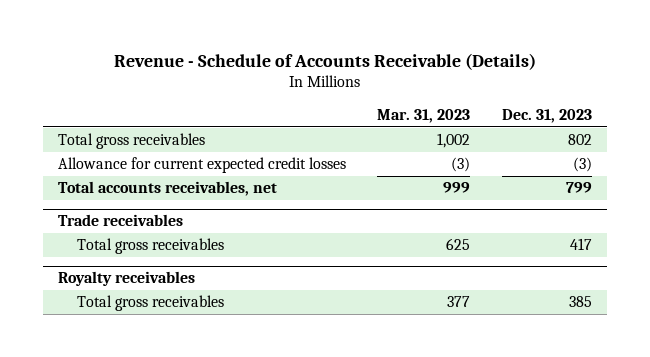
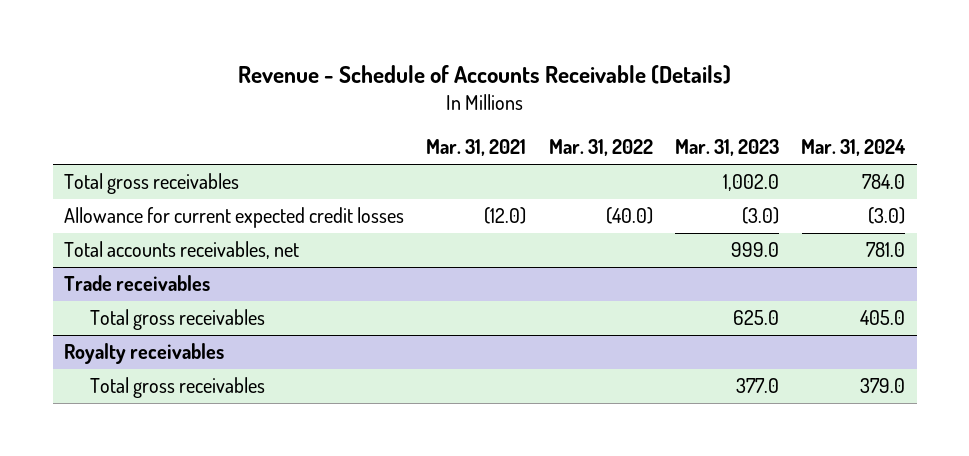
[501,109,592,124] Dec. 31, 2023 -> none
none -> [426,139,527,157] Mar. 31, 2021
none -> [548,139,653,157] Mar. 31, 2022
none -> [801,139,907,157] Mar. 31, 2024
[437,133,471,149] 1,002 -> [723,174,780,192] 1,002.0
[451,157,471,173] (3) -> [742,207,780,225] (3.0)
[443,182,471,194] 999 -> [731,242,780,258] 999.0
[446,238,471,251] 625 -> [733,310,780,326] 625.0
[447,296,471,308] 377 -> [736,378,780,394] 377.0

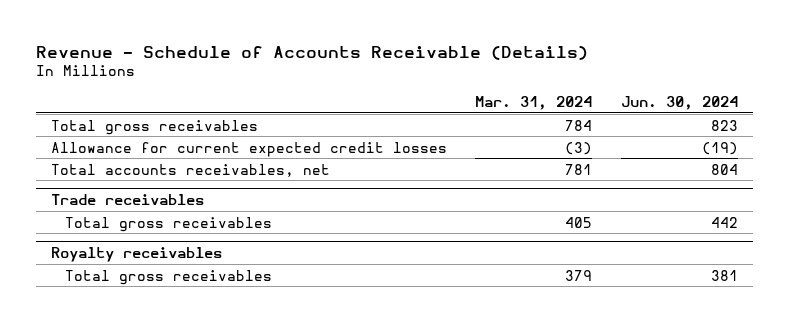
[426,139,527,157] Mar. 31, 2021 -> none
[548,139,653,157] Mar. 31, 2022 -> none
[675,139,780,157] Mar. 31, 2023 -> none
none -> [621,95,739,110] Jun. 30, 2024
[862,174,906,190] 784.0 -> [565,119,593,131] 784
[868,207,906,225] (3.0) -> [565,141,593,155] (3)
[866,242,906,258] 781.0 -> [565,163,593,175] 781
[860,310,906,326] 405.0 -> [565,216,593,228] 405
[860,378,906,394] 379.0 -> [565,269,593,281] 379

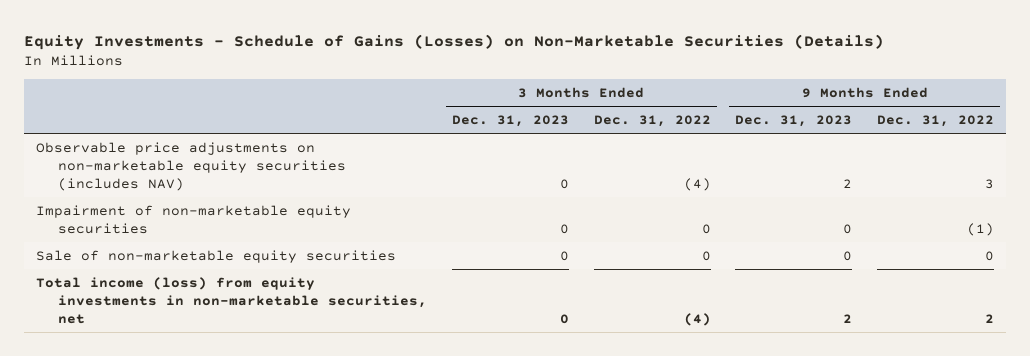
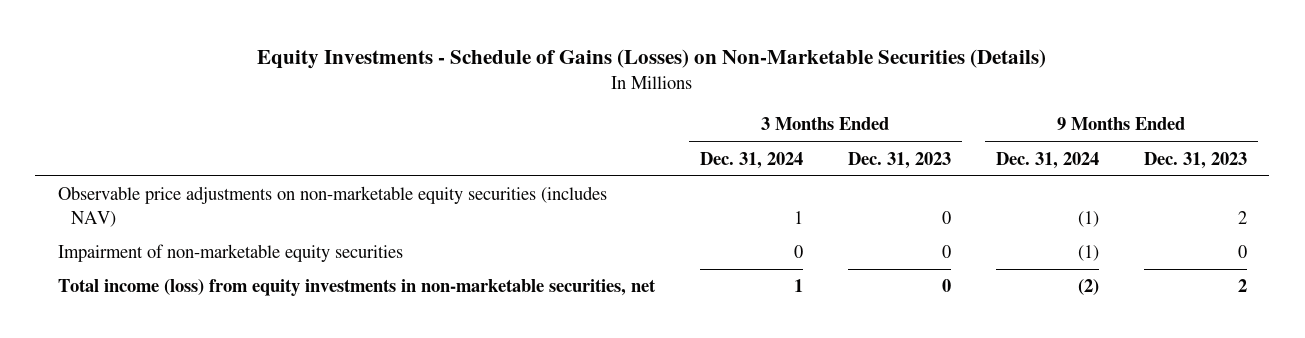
[593,114,711,127] Dec. 31, 2022 -> none
[877,114,995,127] Dec. 31, 2022 -> none
none -> [699,151,803,169] Dec. 31, 2024
none -> [995,151,1099,169] Dec. 31, 2024
[35,249,396,263] Sale of non-marketable equity securities -> none

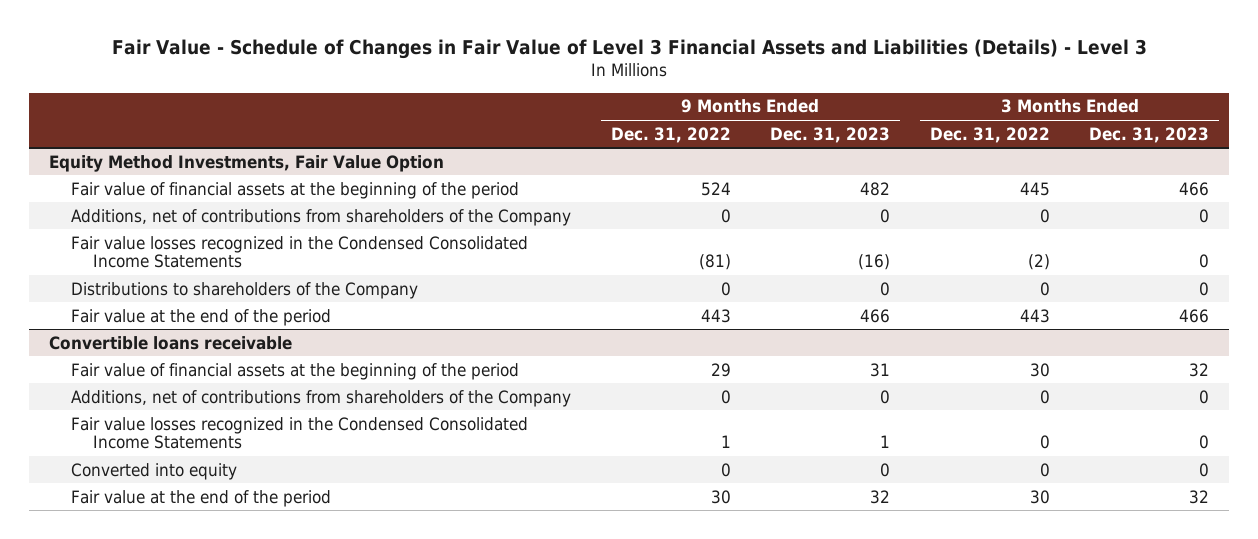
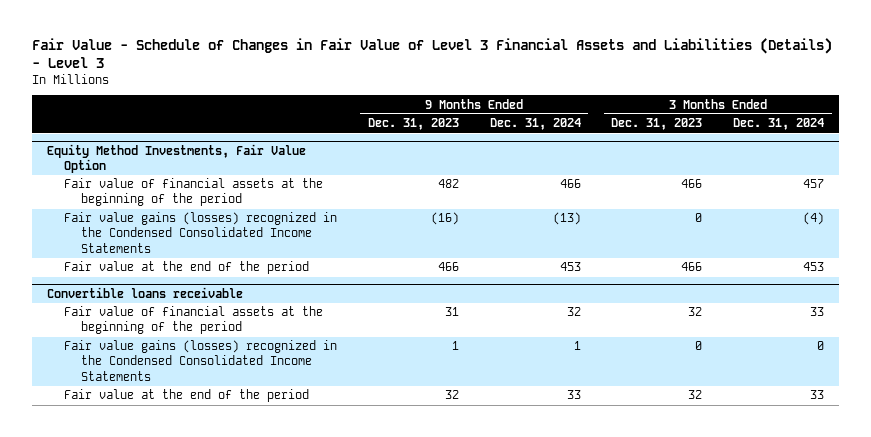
[610,126,731,143] Dec. 31, 2022 -> none
[929,126,1050,143] Dec. 31, 2022 -> none
none -> [489,118,581,131] Dec. 31, 2024
none -> [733,118,825,131] Dec. 31, 2024
[71,208,572,226] Additions, net of contributions from shareholders of the Company -> none
[71,281,419,299] Distributions to shareholders of the Company -> none
[71,235,529,269] Fair value losses recognized in the Condensed Consolidated Income Statements -> [63,212,337,253] Fair value gains (losses) recognized in the Condensed Consolidated Income Statements
[71,389,572,407] Additions, net of contributions from shareholders of the Company -> none
[71,462,238,480] Converted into equity -> none
[71,416,529,450] Fair value losses recognized in the Condensed Consolidated Income Statements -> [63,340,337,381] Fair value gains (losses) recognized in the Condensed Consolidated Income Statements

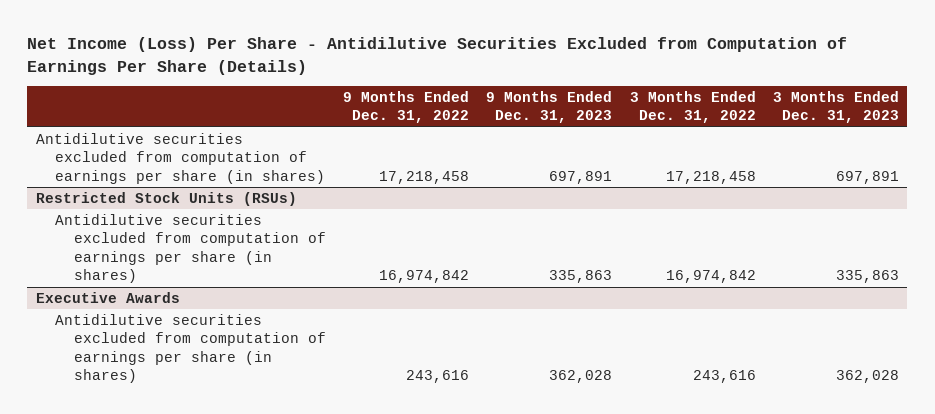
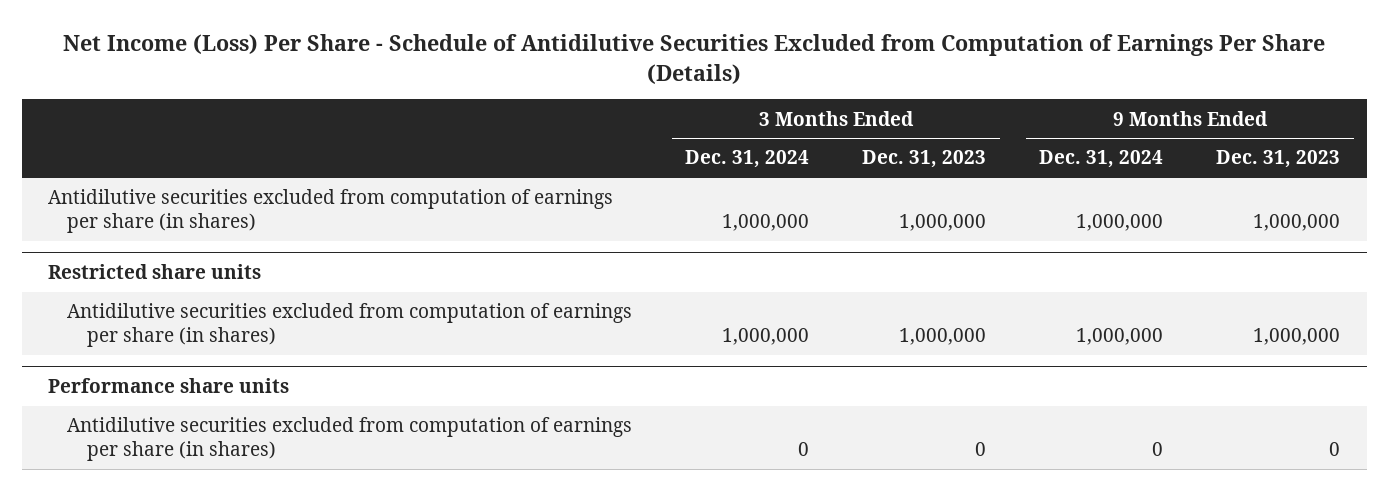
[27,37,848,75] Net Income (Loss) Per Share - Antidilutive Securities Excluded from Computation of Earnings Per Share (Details) -> [63,34,1326,84] Net Income (Loss) Per Share - Schedule of Antidilutive Securities Excluded from Computation of Earnings Per Share (Details)
[343,90,470,124] 9 Months Ended Dec. 31, 2022 -> none
[629,90,756,124] 3 Months Ended Dec. 31, 2022 -> none
none -> [685,150,810,169] Dec. 31, 2024
none -> [1039,150,1164,169] Dec. 31, 2024
[35,291,180,303] Executive Awards -> none
[549,170,613,184] 697,891 -> [1253,214,1341,232] 1,000,000
[835,170,899,184] 697,891 -> [899,214,987,232] 1,000,000
[35,191,297,206] Restricted Stock Units (RSUs) -> [48,264,262,280] Restricted share units
[549,270,613,284] 335,863 -> [1253,328,1341,346] 1,000,000
[835,270,899,284] 335,863 -> [899,328,987,346] 1,000,000
none -> [48,378,290,394] Performance share units
[549,370,613,384] 362,028 -> [1329,442,1341,457] 0
[835,370,899,384] 362,028 -> [975,442,987,457] 0

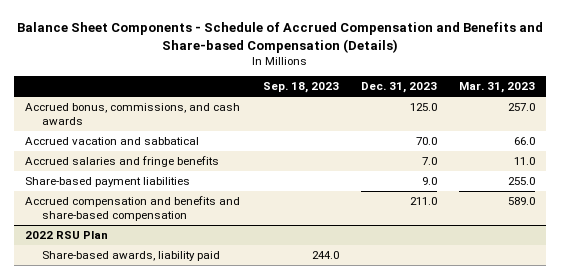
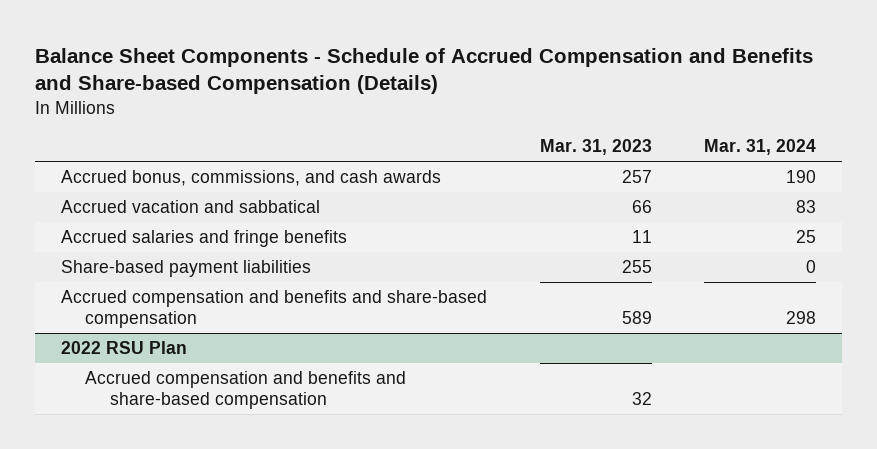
[262,82,339,94] Sep. 18, 2023 -> none
[360,82,437,94] Dec. 31, 2023 -> none
none -> [703,139,816,156] Mar. 31, 2024
[508,103,536,112] 257.0 -> [621,169,652,183] 257
[514,137,536,146] 66.0 -> [631,199,652,213] 66
[514,157,536,166] 11.0 -> [631,229,652,243] 11
[508,177,536,186] 255.0 -> [621,259,652,273] 255
[508,197,536,206] 589.0 -> [621,311,652,325] 589
[41,251,220,262] Share-based awards, liability paid -> none
none -> [85,370,407,410] Accrued compensation and benefits and share-based compensation

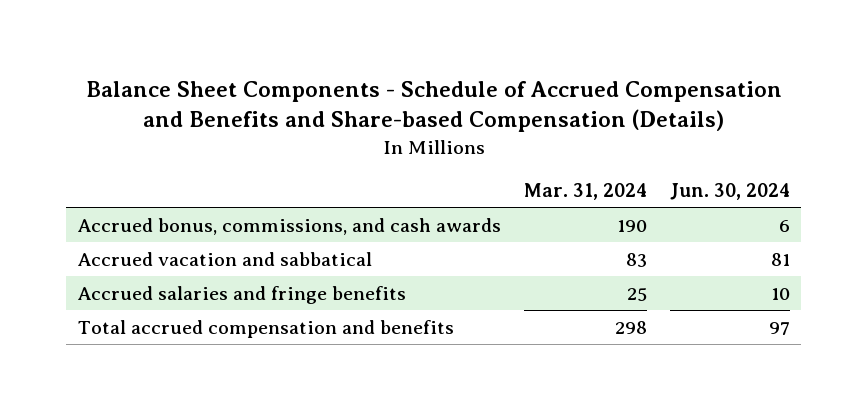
[539,139,652,156] Mar. 31, 2023 -> none
none -> [669,183,790,201] Jun. 30, 2024
[61,259,312,277] Share-based payment liabilities -> none
[61,340,188,354] 2022 RSU Plan -> none
[85,370,407,410] Accrued compensation and benefits and share-based compensation -> none
[61,289,488,329] Accrued compensation and benefits and share-based compensation -> [77,319,454,338] Total accrued compensation and benefits

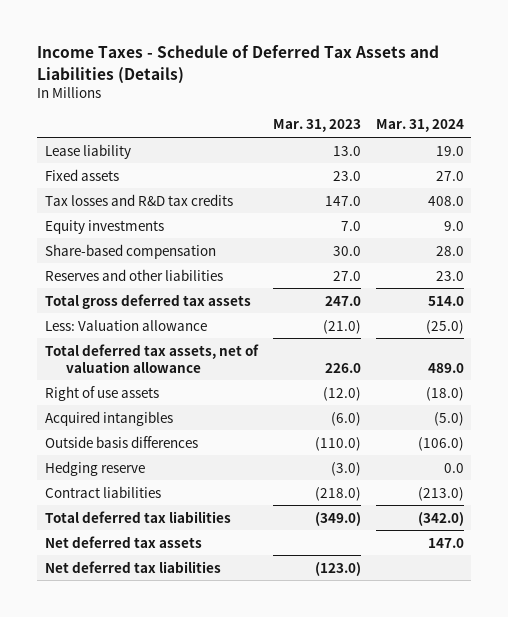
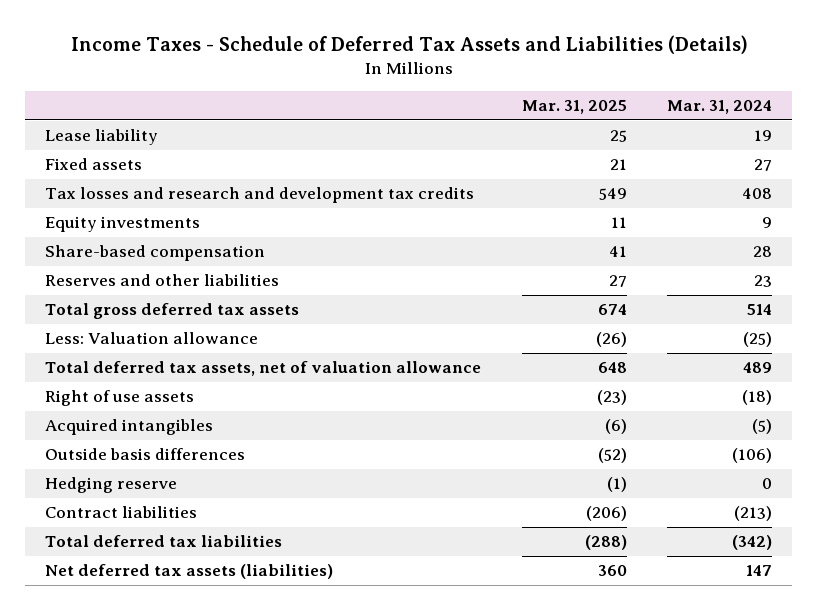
[272,119,361,133] Mar. 31, 2023 -> none
none -> [521,100,627,115] Mar. 31, 2025
[44,560,221,573] Net deferred tax liabilities -> none
[435,145,464,156] 19.0 -> [754,130,773,142] 19
[435,170,464,181] 27.0 -> [754,159,773,172] 27
[44,193,233,206] Tax losses and R&D tax credits -> [45,187,475,204] Tax losses and research and development tax credits
[427,195,464,206] 408.0 -> [742,188,773,200] 408
[443,220,464,231] 9.0 -> [762,217,773,229] 9
[435,245,464,256] 28.0 -> [753,246,773,258] 28
[435,270,464,281] 23.0 -> [754,275,773,288] 23
[427,295,464,306] 514.0 -> [747,304,773,316] 514
[425,319,464,334] (25.0) -> [743,332,773,348] (25)
[427,362,464,373] 489.0 -> [743,362,773,374] 489
[425,386,464,401] (18.0) -> [742,390,773,406] (18)
[433,411,464,426] (5.0) -> [752,419,773,435] (5)
[417,436,464,451] (106.0) -> [732,448,773,464] (106)
[443,462,464,473] 0.0 -> [762,478,773,490] 0
[417,486,464,501] (213.0) -> [734,506,773,522] (213)
[417,511,464,526] (342.0) -> [732,535,773,551] (342)
[44,535,202,548] Net deferred tax assets -> [45,564,334,580] Net deferred tax assets (liabilities)
[427,537,464,548] 147.0 -> [746,565,773,577] 147

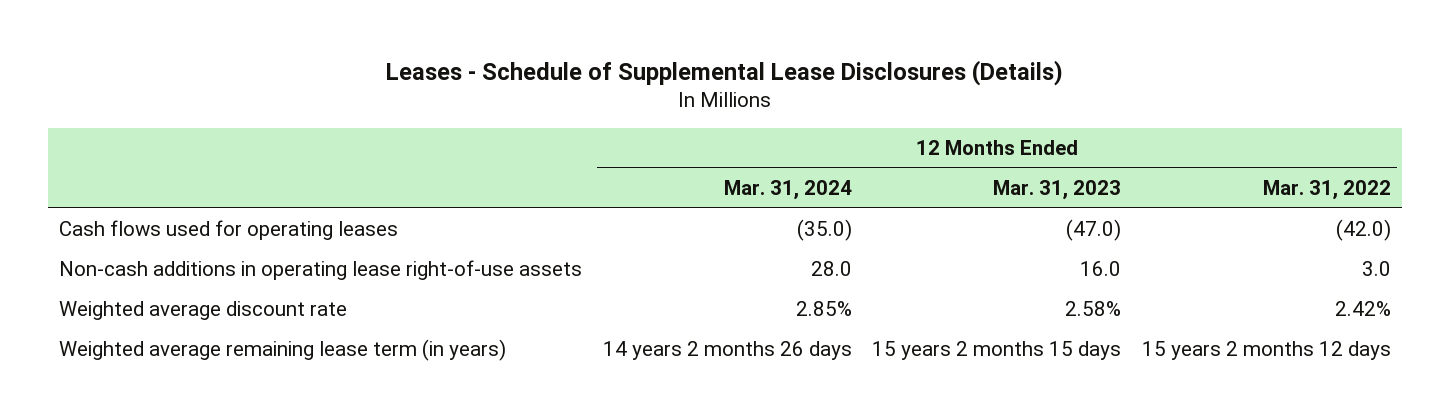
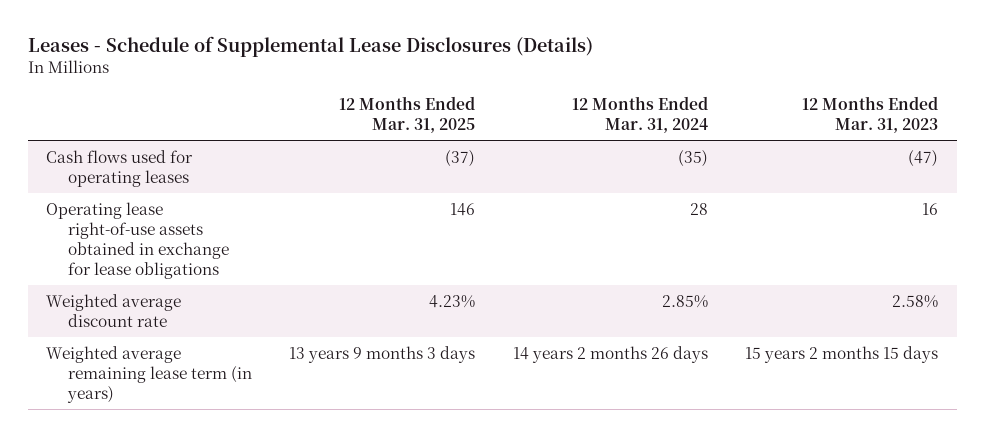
[1263,180,1392,201] Mar. 31, 2022 -> none
none -> [339,95,476,133] 12 Months Ended Mar. 31, 2025
[796,219,852,242] (35.0) -> [677,149,708,167] (35)
[1066,219,1122,242] (47.0) -> [908,149,939,167] (47)
[58,260,582,281] Non-cash additions in operating lease right-of-use assets -> [46,201,229,279] Operating lease right-of-use assets obtained in exchange for lease obligations
[810,261,852,277] 28.0 -> [689,202,708,215] 28
[1080,261,1122,277] 16.0 -> [922,202,939,215] 16

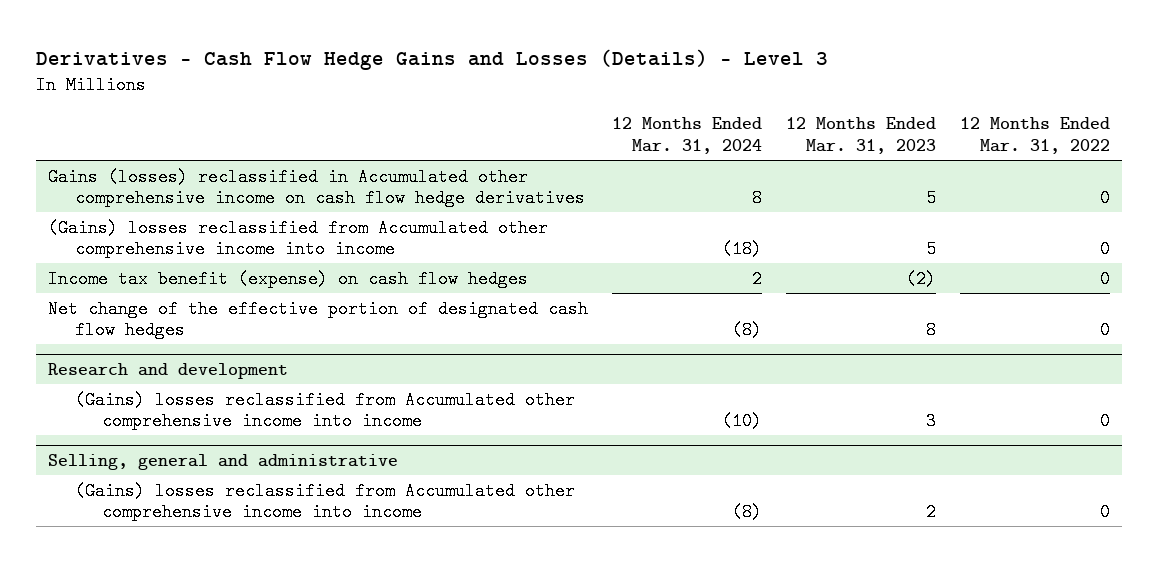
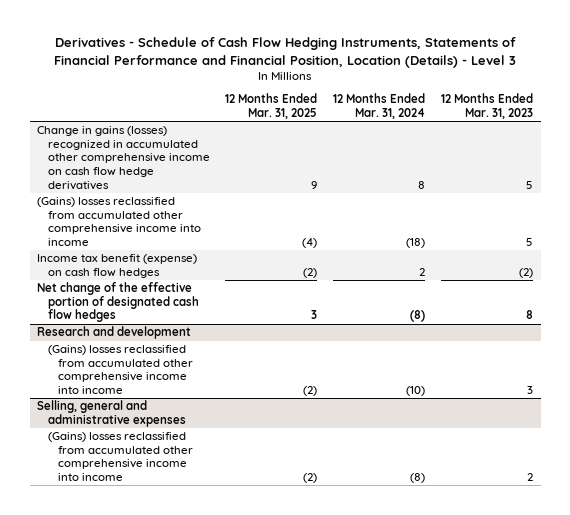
[36,49,829,71] Derivatives - Cash Flow Hedge Gains and Losses (Details) - Level 3 -> [54,37,517,68] Derivatives - Schedule of Cash Flow Hedging Instruments, Statements of Financial Performance and Financial Position, Location (Details) - Level 3
[959,117,1110,154] 12 Months Ended Mar. 31, 2022 -> none
none -> [225,93,318,119] 12 Months Ended Mar. 31, 2025
[48,167,586,208] Gains (losses) reclassified in Accumulated other comprehensive income on cash flow hedge derivatives -> [37,126,210,190] Change in gains (losses) recognized in accumulated other comprehensive income on cash flow hedge derivatives
[48,218,549,259] (Gains) losses reclassified from Accumulated other comprehensive income into income -> [37,197,201,246] (Gains) losses reclassified from accumulated other comprehensive income into income
[75,390,576,431] (Gains) losses reclassified from Accumulated other comprehensive income into income -> [47,345,193,394] (Gains) losses reclassified from accumulated other comprehensive income into income
[48,454,399,471] Selling, general and administrative -> [37,400,186,427] Selling, general and administrative expenses
[75,481,576,522] (Gains) losses reclassified from Accumulated other comprehensive income into income -> [47,432,193,481] (Gains) losses reclassified from accumulated other comprehensive income into income

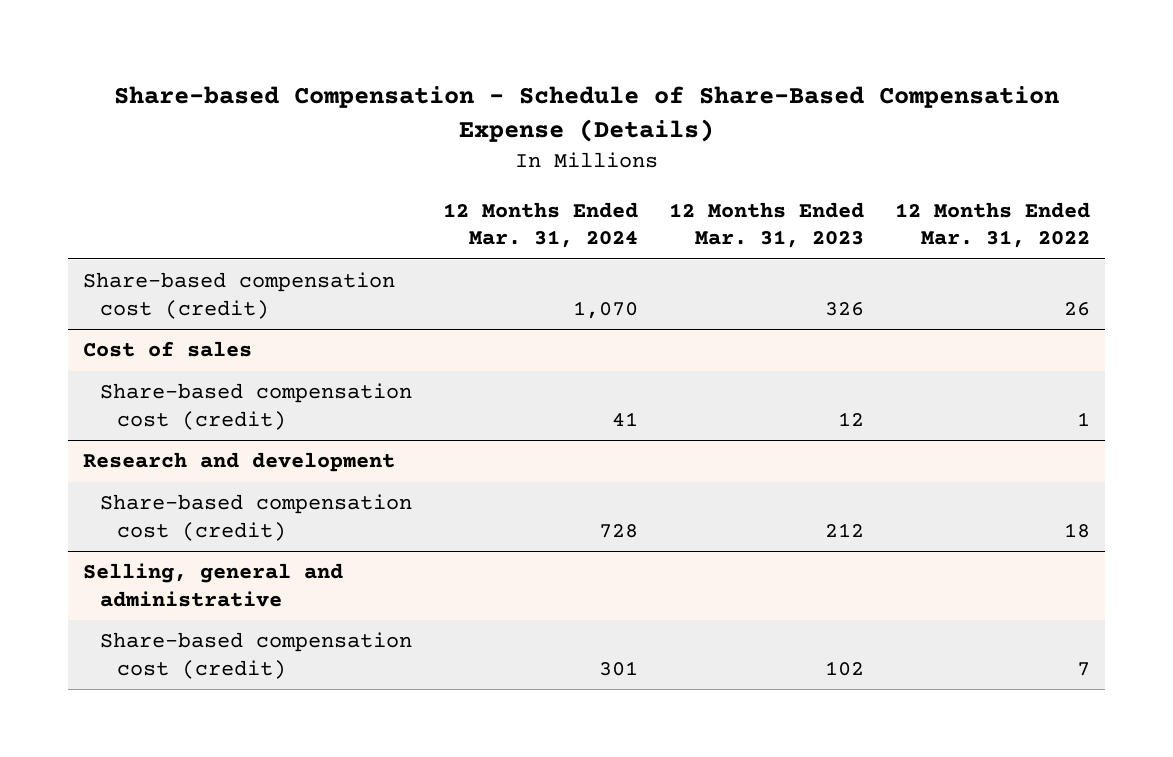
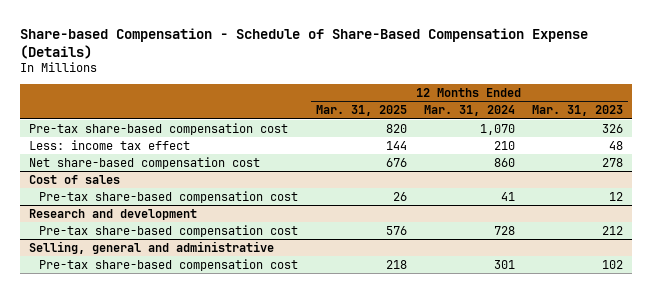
[894,201,1090,249] 12 Months Ended Mar. 31, 2022 -> none
none -> [315,105,407,117] Mar. 31, 2025
[83,272,396,319] Share-based compensation cost (credit) -> [29,122,289,135] Pre-tax share-based compensation cost
none -> [29,139,191,150] Less: income tax effect
none -> [29,156,261,169] Net share-based compensation cost
[100,383,413,430] Share-based compensation cost (credit) -> [39,190,299,203] Pre-tax share-based compensation cost
[100,494,413,541] Share-based compensation cost (credit) -> [39,224,299,237] Pre-tax share-based compensation cost
[100,632,413,679] Share-based compensation cost (credit) -> [39,258,299,271] Pre-tax share-based compensation cost

